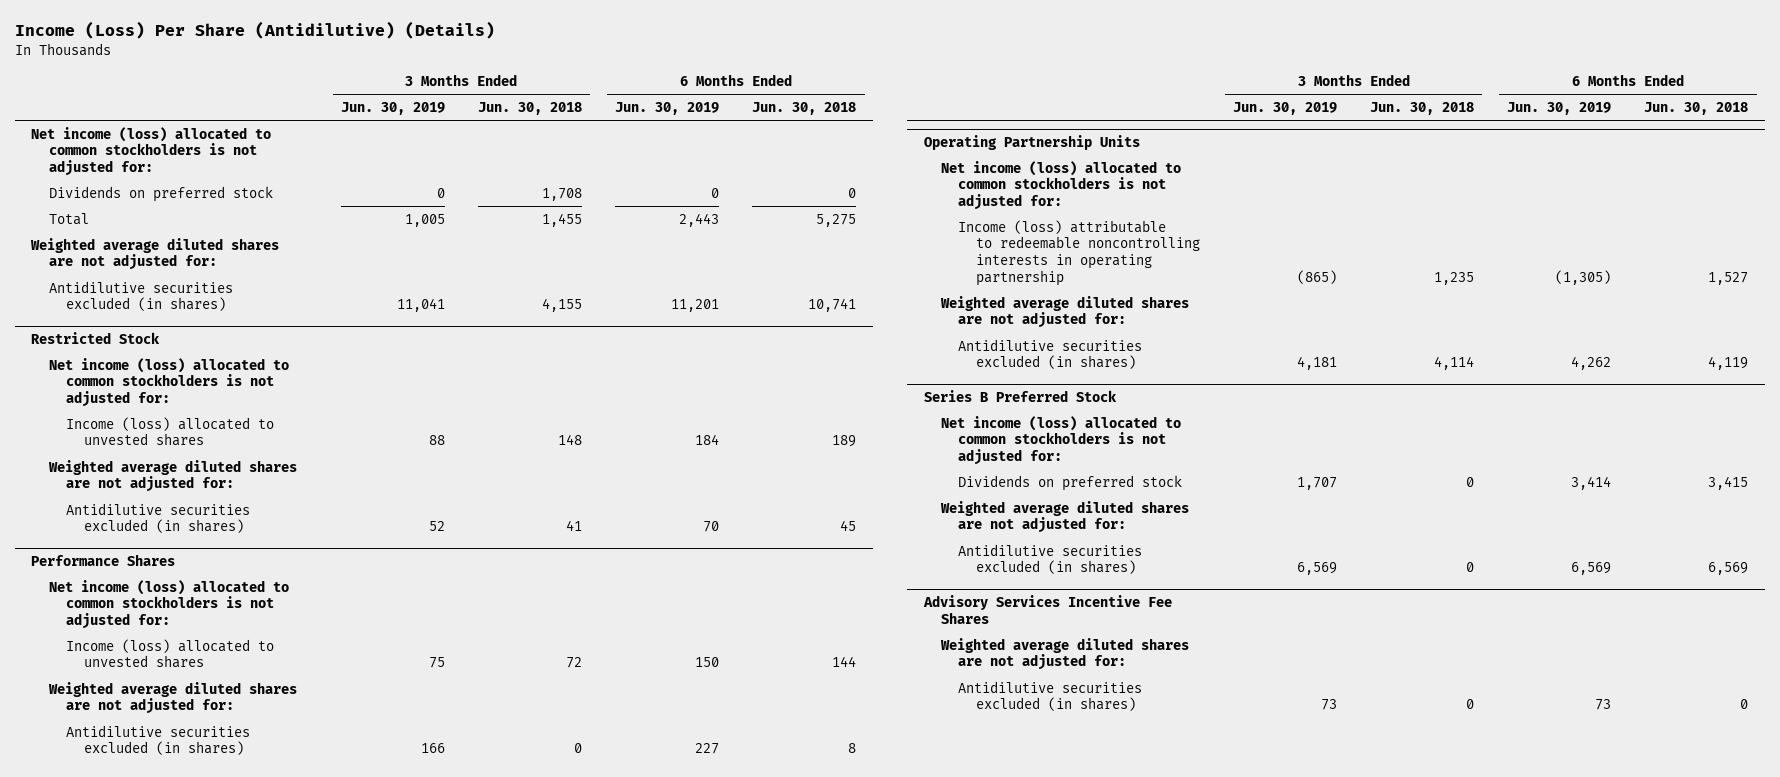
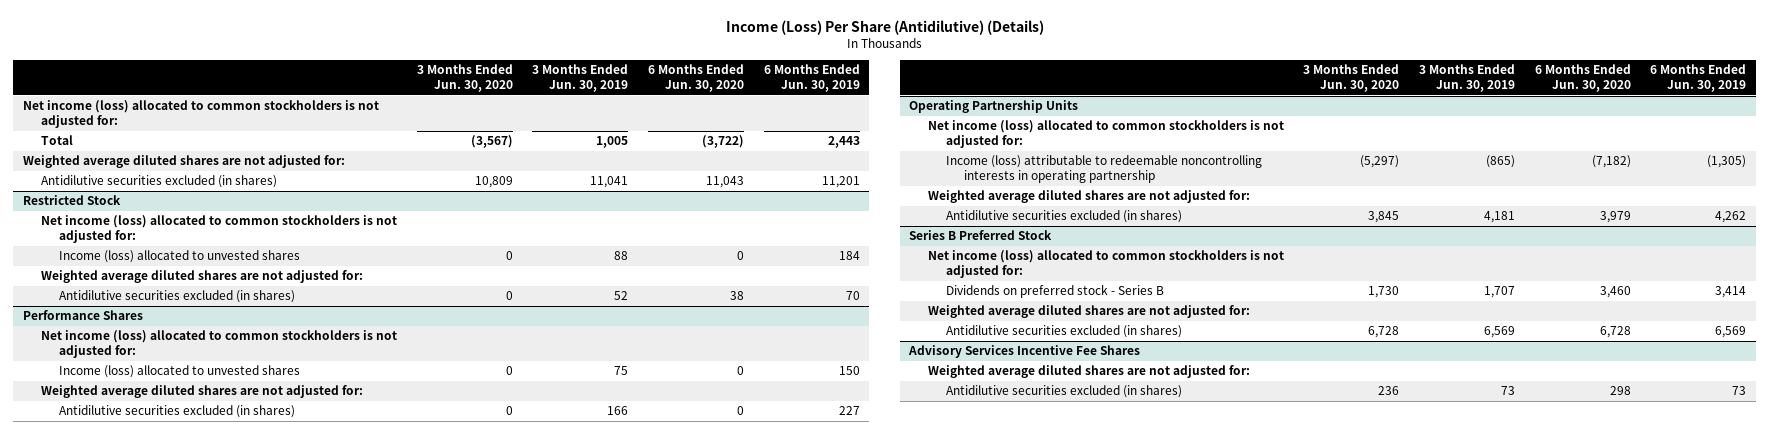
[477,101,582,115] Jun. 30, 2018 -> none
[752,101,857,115] Jun. 30, 2018 -> none
none -> [416,64,513,93] 3 Months Ended Jun. 30, 2020
none -> [647,64,744,93] 6 Months Ended Jun. 30, 2020
[48,185,273,202] Dividends on preferred stock -> none
[958,474,1183,491] Dividends on preferred stock -> [946,284,1165,299] Dividends on preferred stock - Series B

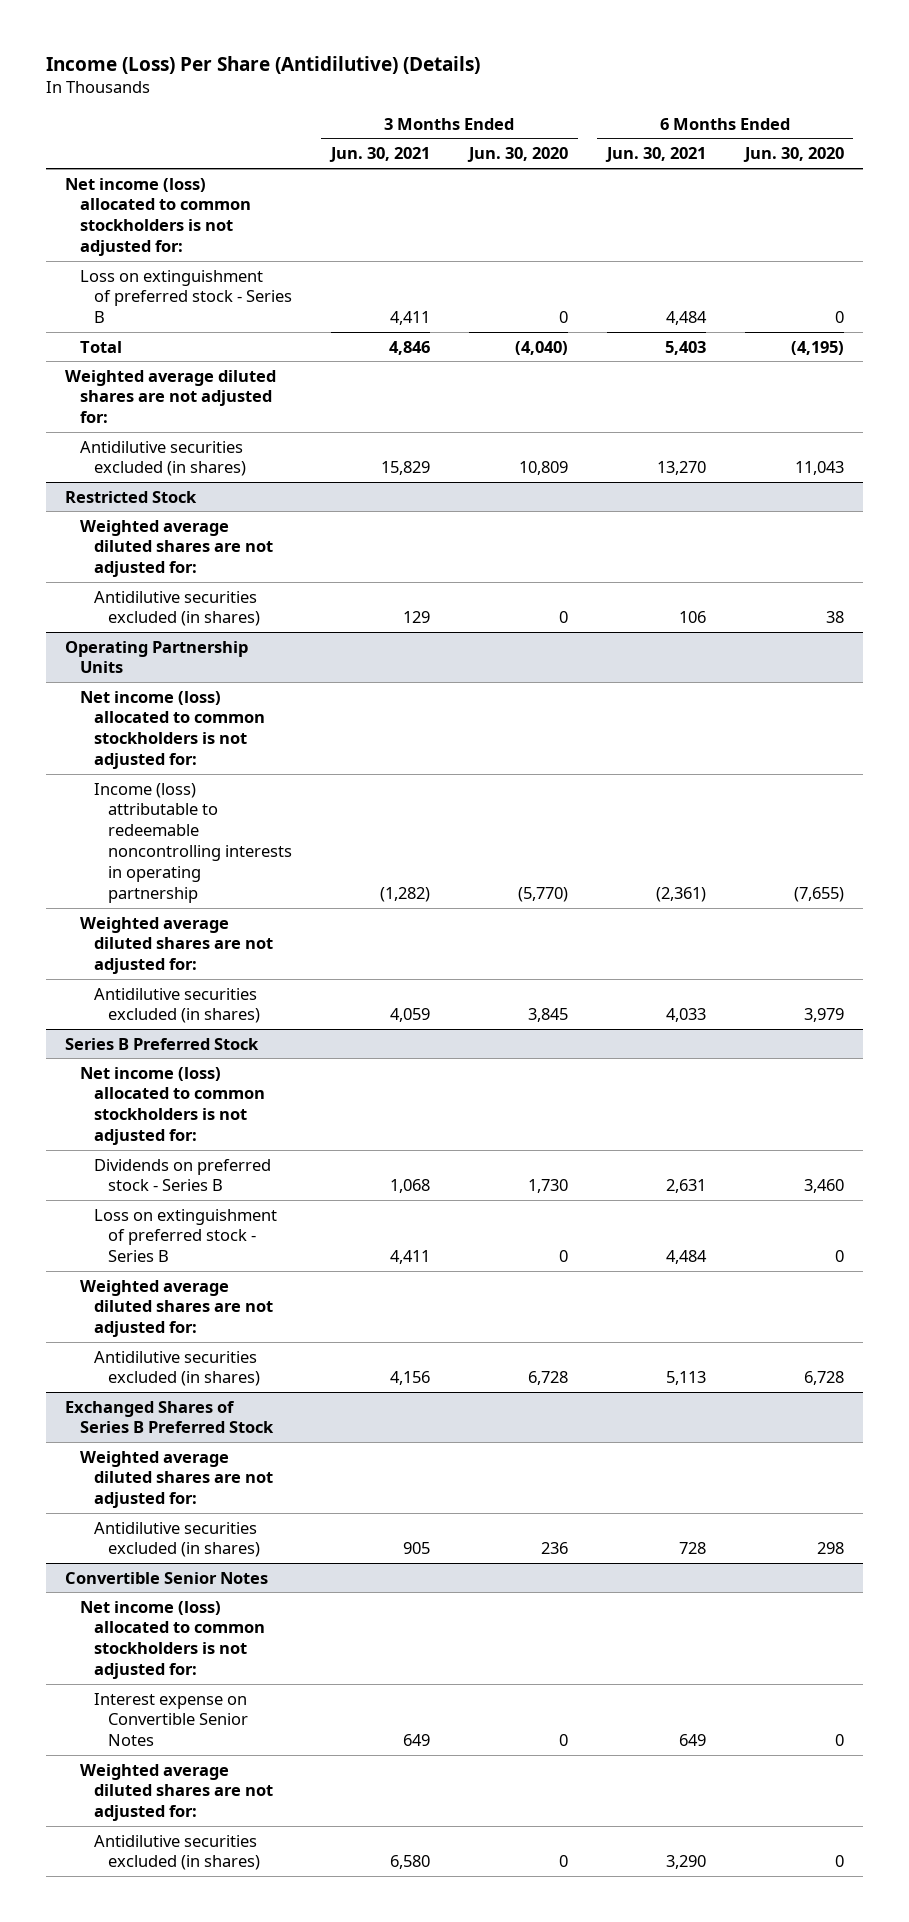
[532,64,629,93] 3 Months Ended Jun. 30, 2019 -> none
[763,64,860,93] 6 Months Ended Jun. 30, 2019 -> none
none -> [328,147,430,163] Jun. 30, 2021
none -> [604,147,706,163] Jun. 30, 2021
none -> [79,269,292,324] Loss on extinguishment of preferred stock - Series B
[470,135,513,149] (3,567) -> [514,340,568,355] (4,040)
[701,135,744,149] (3,722) -> [790,340,844,355] (4,195)
[40,215,397,244] Net income (loss) allocated to common stockholders is not adjusted for: -> none
[59,250,301,264] Income (loss) allocated to unvested shares -> none
[22,310,143,321] Performance Shares -> none
[40,330,397,359] Net income (loss) allocated to common stockholders is not adjusted for: -> none
[59,365,301,379] Income (loss) allocated to unvested shares -> none
[40,385,363,399] Weighted average diluted shares are not adjusted for: -> none
[59,405,296,419] Antidilutive securities excluded (in shares) -> none
[1360,155,1400,169] (5,297) -> [517,887,568,903] (5,770)
[1591,155,1631,169] (7,182) -> [793,887,844,903] (7,655)
none -> [93,1208,277,1263] Loss on extinguishment of preferred stock - Series B
[908,345,1141,359] Advisory Services Incentive Fee Shares -> none
none -> [65,1400,274,1434] Exchanged Shares of Series B Preferred Stock
none -> [65,1571,269,1584] Convertible Senior Notes
none -> [79,1600,265,1680] Net income (loss) allocated to common stockholders is not adjusted for:
none -> [93,1692,249,1747] Interest expense on Convertible Senior Notes
none -> [79,1763,273,1822] Weighted average diluted shares are not adjusted for:
none -> [93,1834,261,1871] Antidilutive securities excluded (in shares)

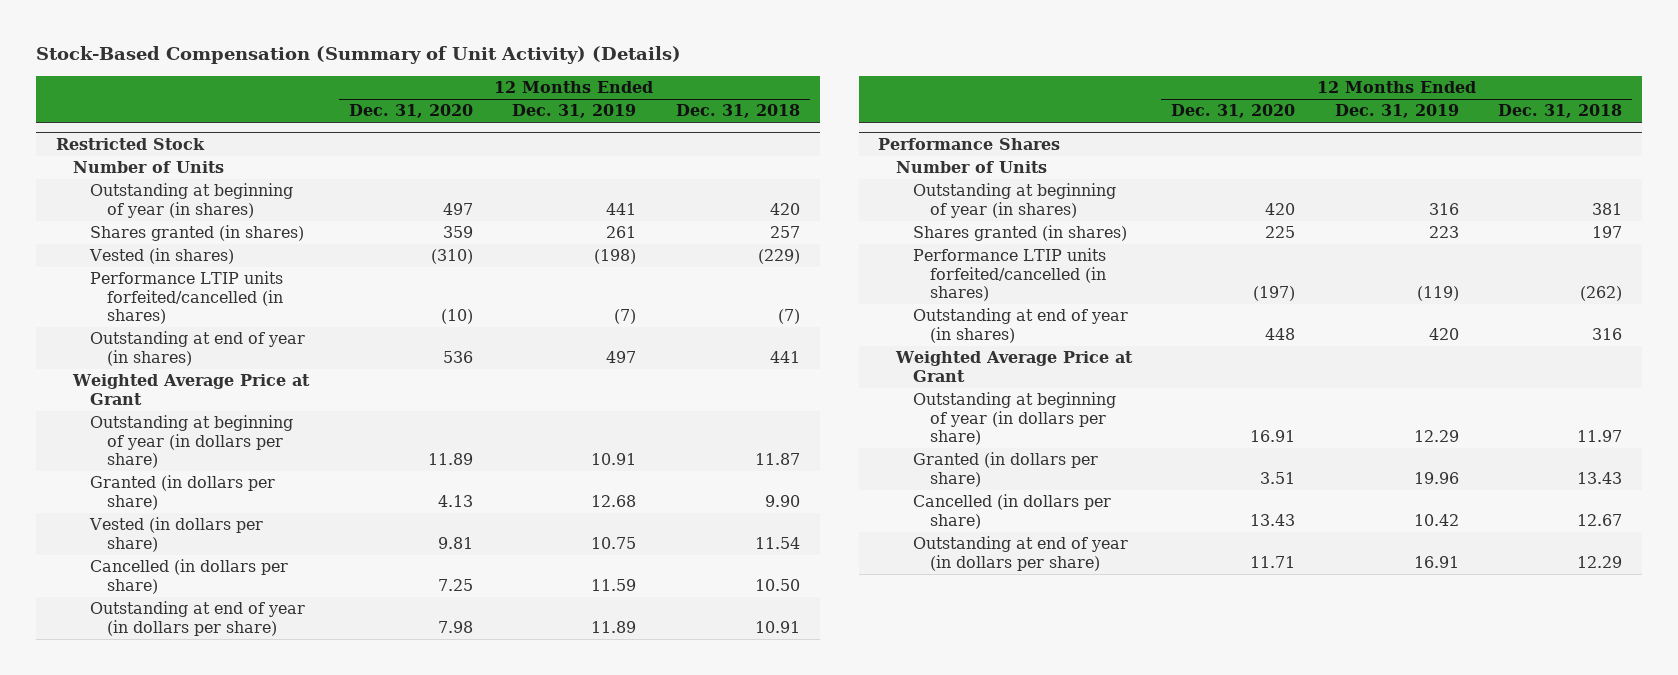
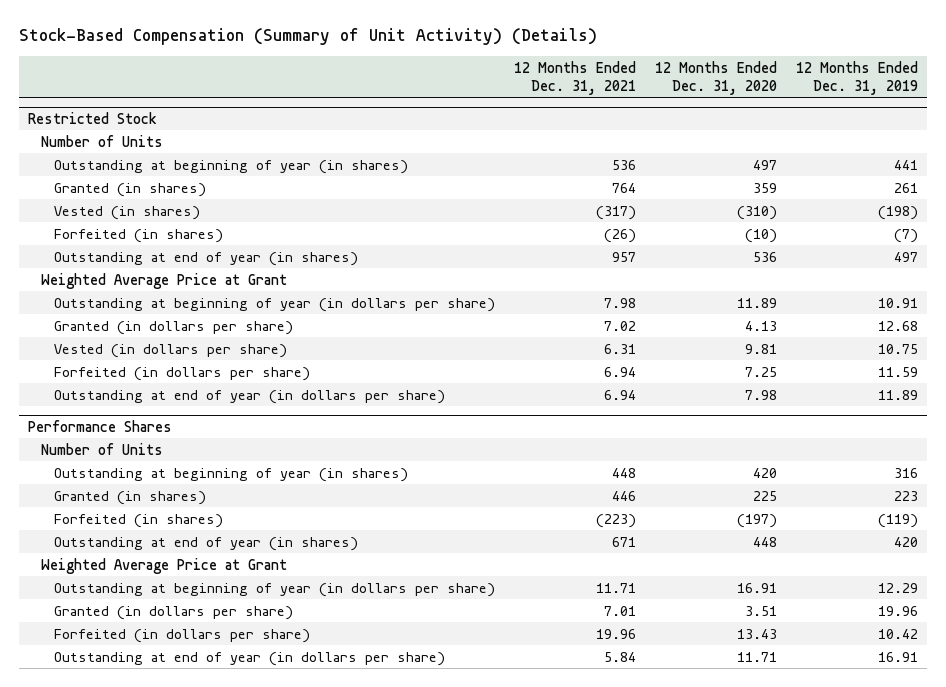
[675,104,800,119] Dec. 31, 2018 -> none
none -> [513,60,636,95] 12 Months Ended Dec. 31, 2021
[90,225,305,242] Shares granted (in shares) -> [53,182,206,197] Granted (in shares)
[90,271,284,324] Performance LTIP units forfeited/cancelled (in shares) -> [53,228,223,243] Forfeited (in shares)
[90,559,289,594] Cancelled (in dollars per share) -> [53,366,310,381] Forfeited (in dollars per share)
[912,225,1127,242] Shares granted (in shares) -> [53,490,206,505] Granted (in shares)
[912,248,1106,301] Performance LTIP units forfeited/cancelled (in shares) -> [53,513,223,528] Forfeited (in shares)
[912,494,1111,529] Cancelled (in dollars per share) -> [53,628,310,643] Forfeited (in dollars per share)

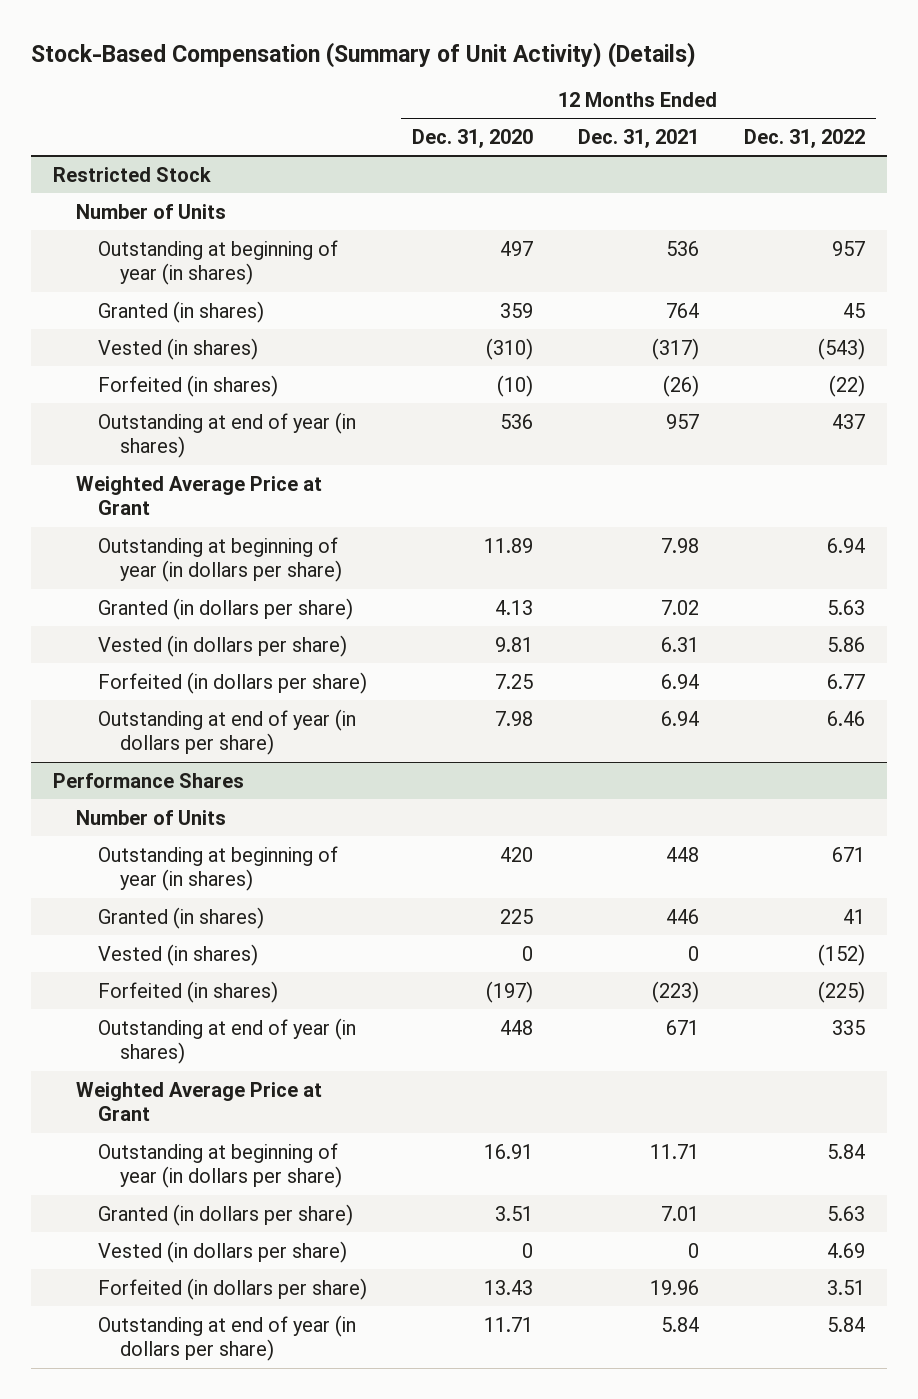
[795,60,918,95] 12 Months Ended Dec. 31, 2019 -> none
none -> [743,128,865,148] Dec. 31, 2022
none -> [97,943,258,966] Vested (in shares)
none -> [97,1240,347,1263] Vested (in dollars per share)

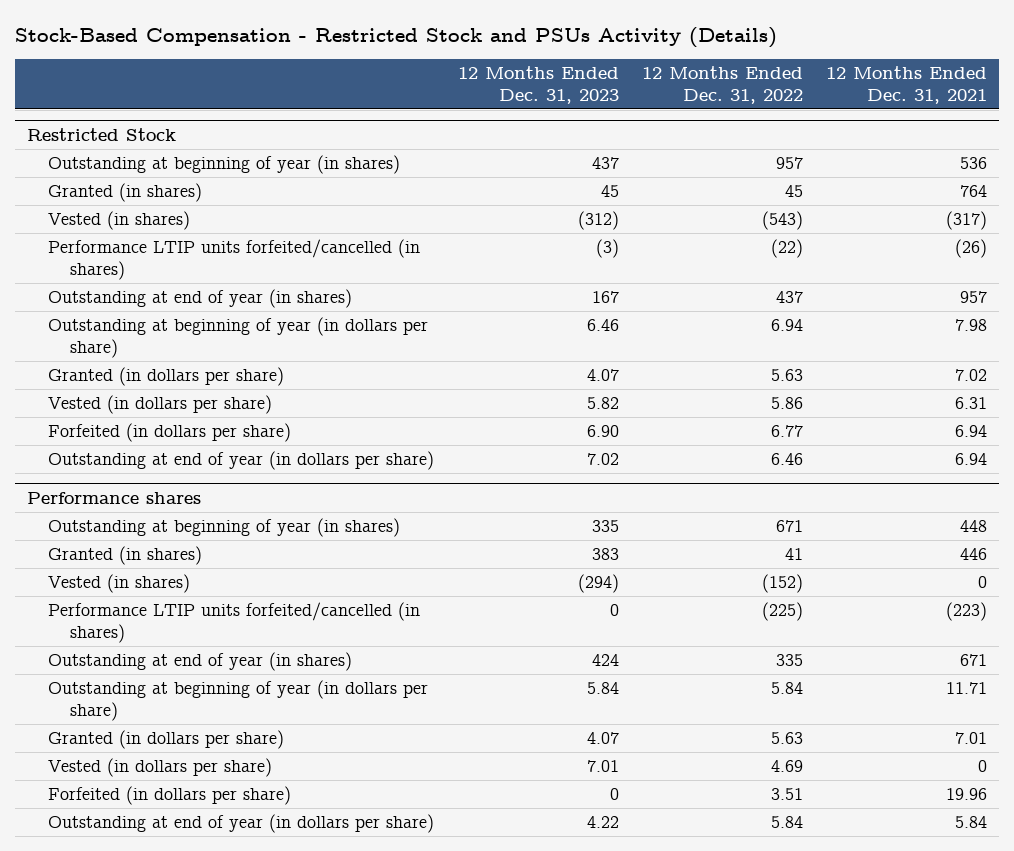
[30,41,696,68] Stock-Based Compensation (Summary of Unit Activity) (Details) -> [15,26,778,48] Stock-Based Compensation - Restricted Stock and PSUs Activity (Details)
[411,128,533,148] Dec. 31, 2020 -> none
none -> [457,66,619,104] 12 Months Ended Dec. 31, 2023
[75,203,226,219] Number of Units -> none
[97,374,278,397] Forfeited (in shares) -> [48,239,421,280] Performance LTIP units forfeited/cancelled (in shares)
[75,475,322,516] Weighted Average Price at Grant -> none
[75,809,226,825] Number of Units -> none
[53,772,245,788] Performance Shares -> [26,491,201,504] Performance shares
[97,980,278,1003] Forfeited (in shares) -> [48,602,421,643] Performance LTIP units forfeited/cancelled (in shares)
[75,1081,322,1122] Weighted Average Price at Grant -> none

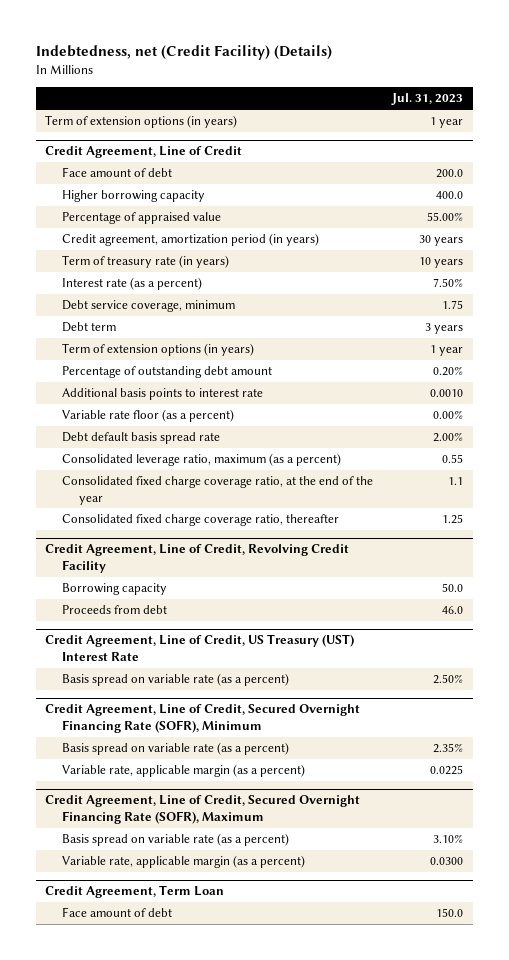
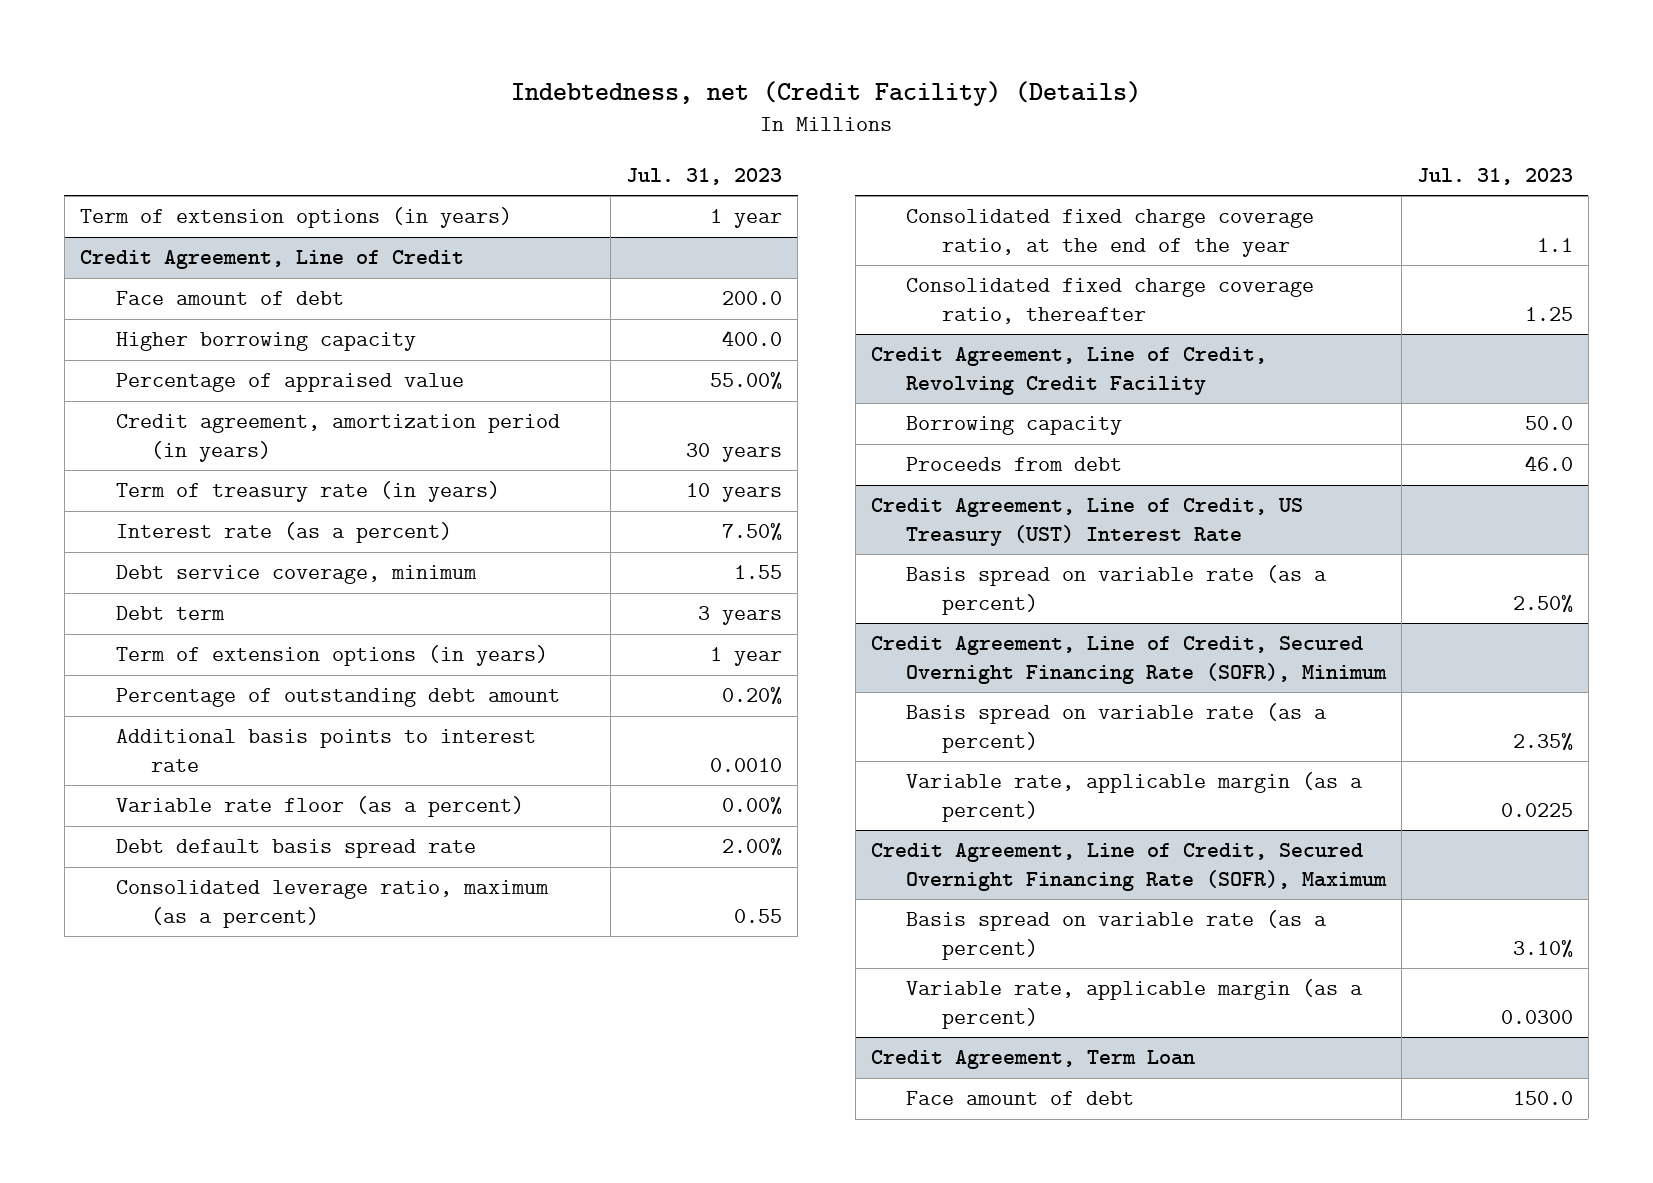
[442,300,464,310] 1.75 -> [734,565,783,580] 1.55

